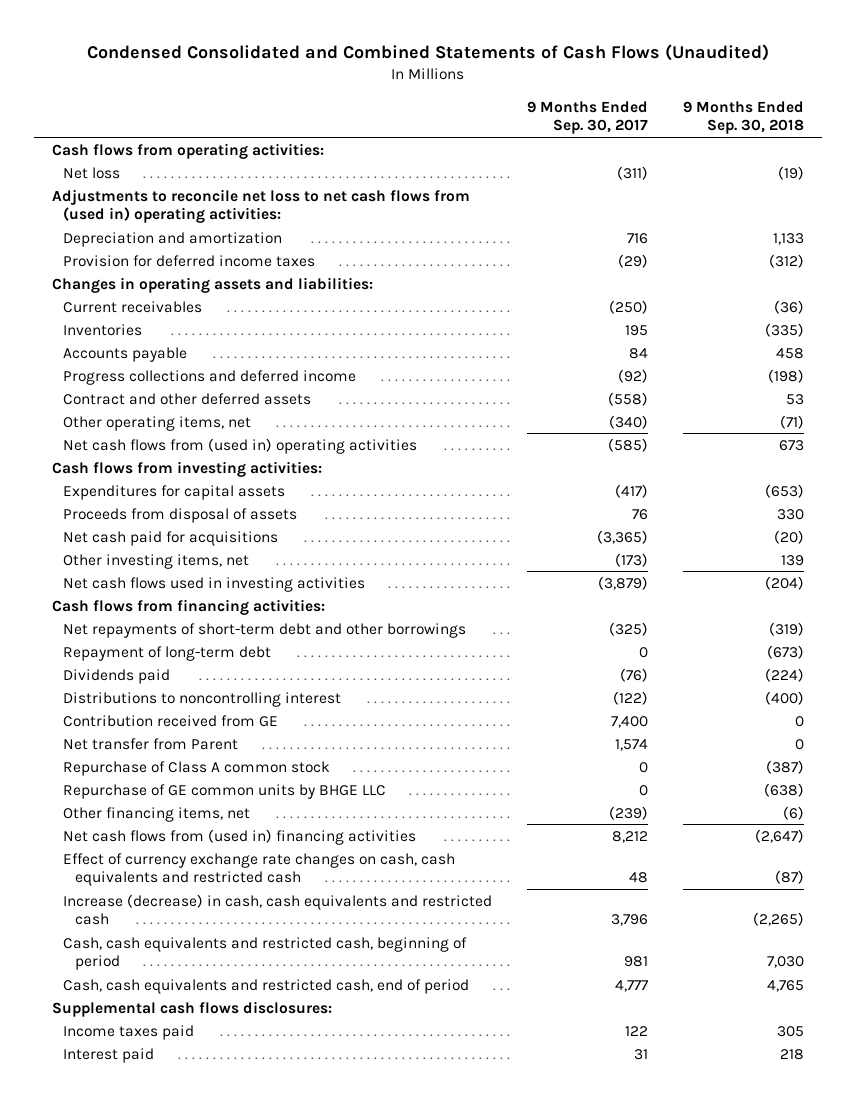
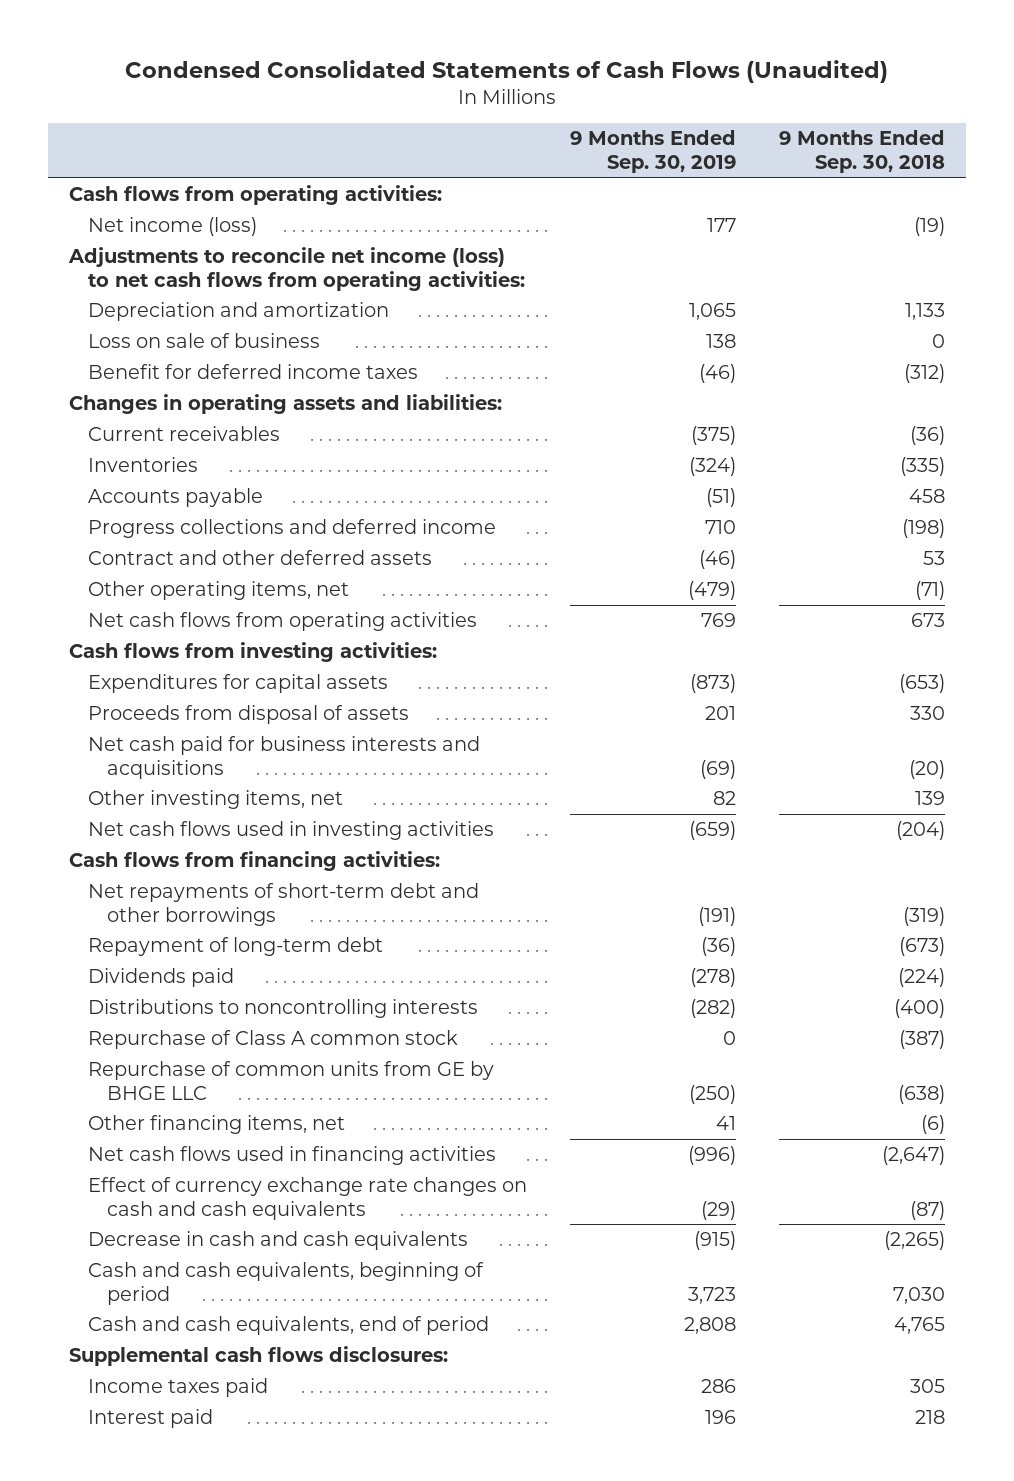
[86,44,769,62] Condensed Consolidated and Combined Statements of Cash Flows (Unaudited) -> [124,59,888,83] Condensed Consolidated Statements of Cash Flows (Unaudited)
[527,100,649,135] 9 Months Ended Sep. 30, 2017 -> none
none -> [569,130,736,173] 9 Months Ended Sep. 30, 2019
[63,166,121,179] Net loss -> [87,217,257,237] Net income (loss)
[51,188,470,224] Adjustments to reconcile net loss to net cash flows from (used in) operating activities: -> [68,247,525,291] Adjustments to reconcile net income (loss) to net cash flows from operating activities:
none -> [87,333,320,349] Loss on sale of business
[63,254,316,267] Provision for deferred income taxes -> [87,364,418,380] Benefit for deferred income taxes
[63,437,418,454] Net cash flows from (used in) operating activities -> [87,612,477,632] Net cash flows from operating activities
[63,530,279,546] Net cash paid for acquisitions -> [87,736,480,779] Net cash paid for business interests and acquisitions
[63,714,279,727] Contribution received from GE -> none
[63,737,239,750] Net transfer from Parent -> none
[63,691,342,707] Distributions to noncontrolling interest -> [87,999,478,1019] Distributions to noncontrolling interests
[63,783,387,799] Repurchase of GE common units by BHGE LLC -> [87,1061,494,1100] Repurchase of common units from GE by BHGE LLC
[63,828,417,845] Net cash flows from (used in) financing activities -> [87,1146,496,1166] Net cash flows used in financing activities
[63,852,456,887] Effect of currency exchange rate changes on cash, cash equivalents and restricted cash -> [87,1177,527,1220] Effect of currency exchange rate changes on cash and cash equivalents
[63,893,493,926] Increase (decrease) in cash, cash equivalents and restricted cash -> [87,1231,468,1251] Decrease in cash and cash equivalents
[63,936,468,971] Cash, cash equivalents and restricted cash, beginning of period -> [87,1262,484,1305] Cash and cash equivalents, beginning of period
[63,978,470,994] Cash, cash equivalents and restricted cash, end of period -> [87,1316,489,1336] Cash and cash equivalents, end of period

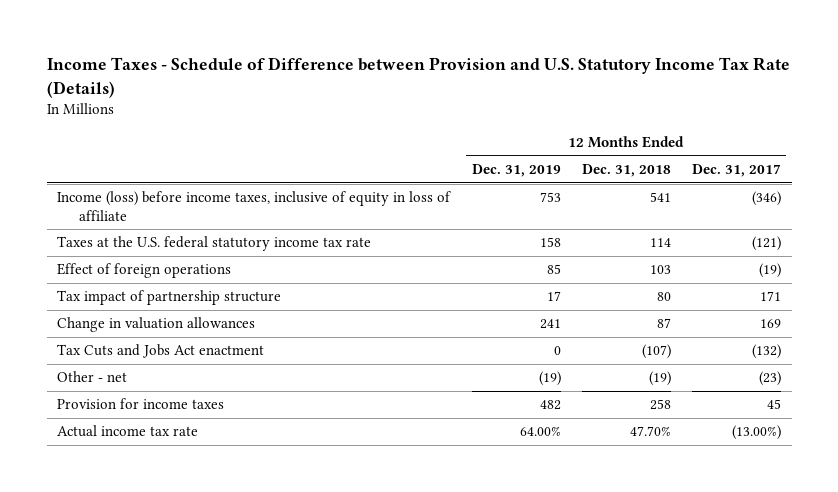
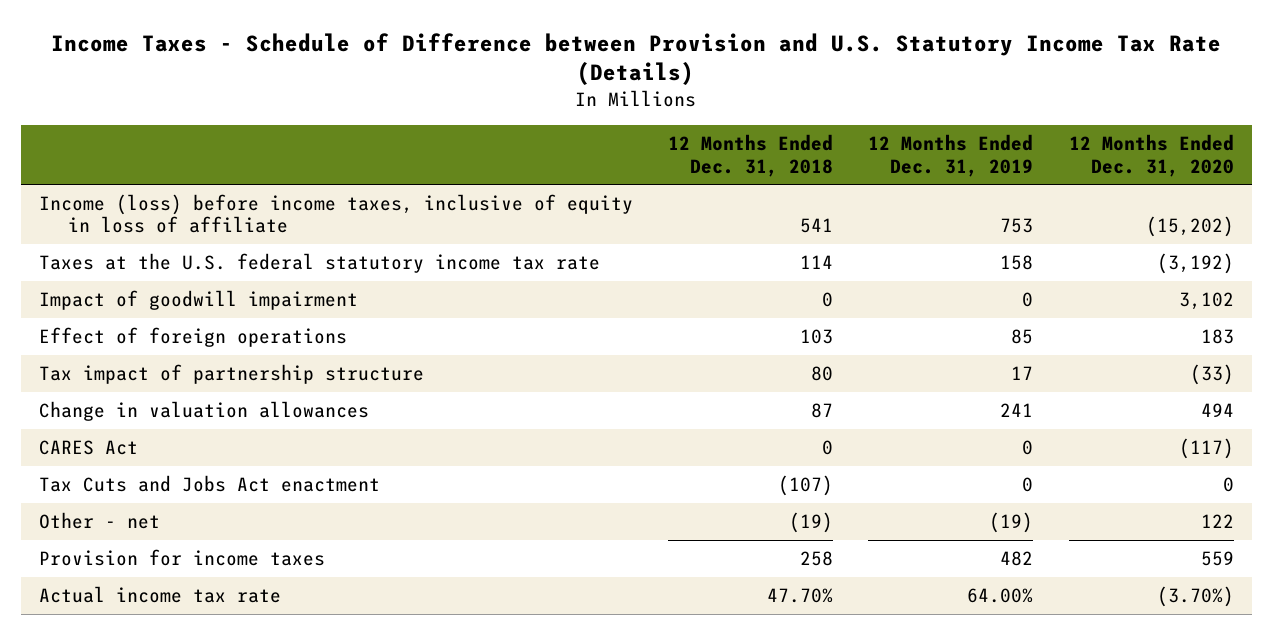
[692,164,782,178] Dec. 31, 2017 -> none
none -> [1068,134,1234,177] 12 Months Ended Dec. 31, 2020
none -> [38,290,358,311] Impact of goodwill impairment
none -> [38,440,138,456] CARES Act

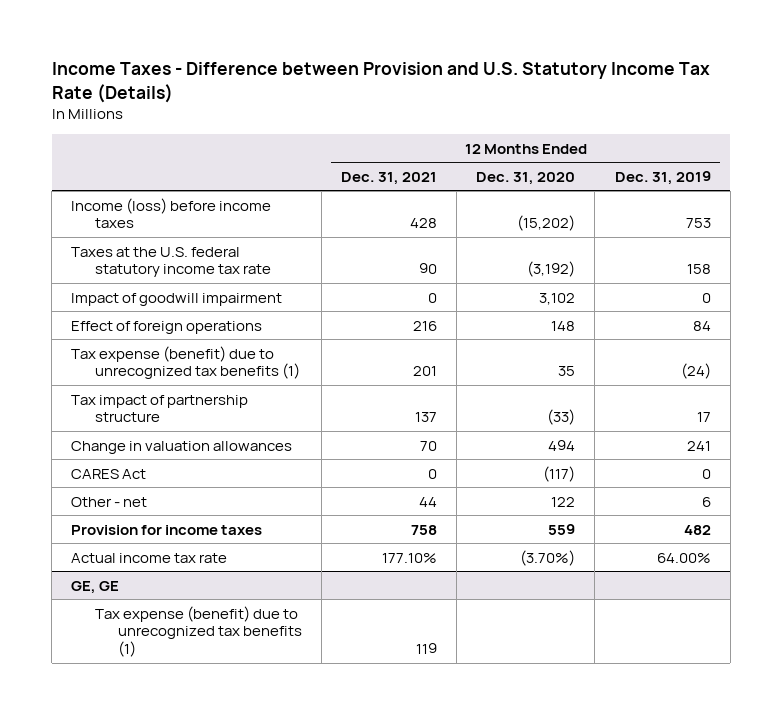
[51,32,1222,86] Income Taxes - Schedule of Difference between Provision and U.S. Statutory Income Tax Rate (Details) -> [51,62,710,103] Income Taxes - Difference between Provision and U.S. Statutory Income Tax Rate (Details)
[668,134,834,177] 12 Months Ended Dec. 31, 2018 -> none
none -> [340,171,437,185] Dec. 31, 2021
[38,194,633,234] Income (loss) before income taxes, inclusive of equity in loss of affiliate -> [71,197,272,229] Income (loss) before income taxes
[1011,329,1034,345] 85 -> [692,320,711,331] 84
[1200,329,1234,345] 183 -> [551,320,576,331] 148
none -> [71,345,300,380] Tax expense (benefit) due to unrecognized tax benefits (1)
[38,475,380,493] Tax Cuts and Jobs Act enactment -> none
[989,512,1034,534] (19) -> [701,496,711,507] 6
none -> [71,580,120,594] GE, GE
none -> [94,605,302,658] Tax expense (benefit) due to unrecognized tax benefits (1)

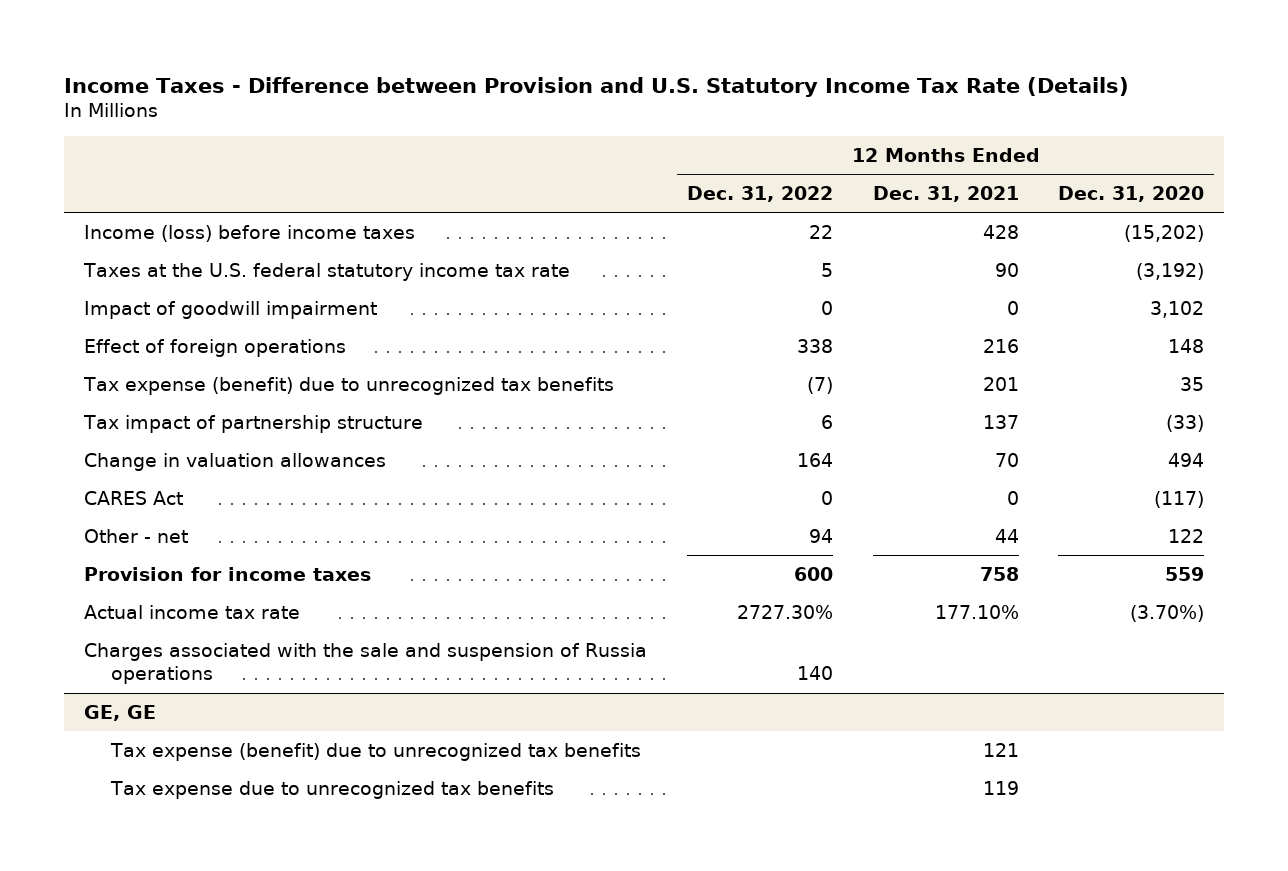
[614,170,711,185] Dec. 31, 2019 -> none
none -> [686,185,833,202] Dec. 31, 2022
[71,345,300,380] Tax expense (benefit) due to unrecognized tax benefits (1) -> [82,376,614,395] Tax expense (benefit) due to unrecognized tax benefits
none -> [83,642,647,685] Charges associated with the sale and suspension of Russia operations
[94,605,302,658] Tax expense (benefit) due to unrecognized tax benefits (1) -> [109,742,641,761] Tax expense (benefit) due to unrecognized tax benefits
[415,643,437,655] 119 -> [982,742,1019,757] 121
none -> [109,780,554,799] Tax expense due to unrecognized tax benefits

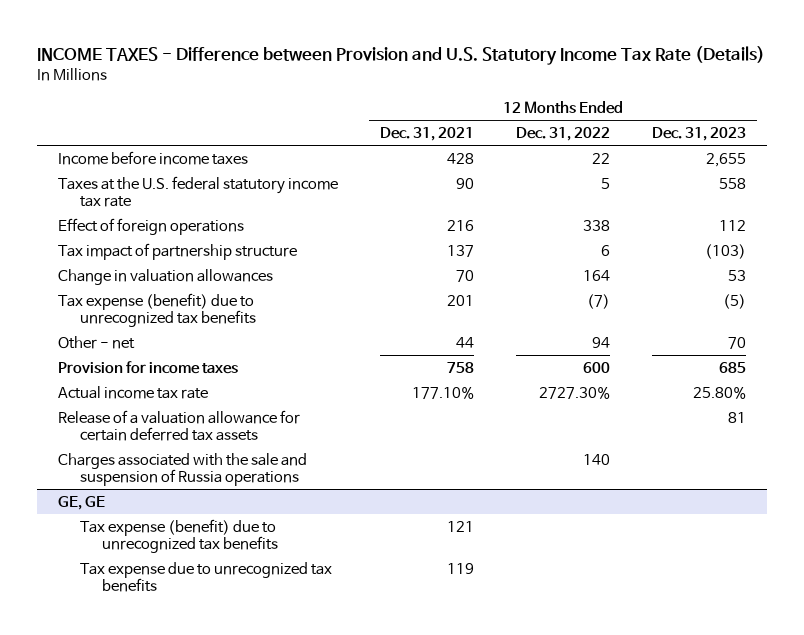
[63,76,1129,97] Income Taxes - Difference between Provision and U.S. Statutory Income Tax Rate (Details) -> [36,45,765,65] INCOME TAXES - Difference between Provision and U.S. Statutory Income Tax Rate (Details)
[1058,185,1205,202] Dec. 31, 2020 -> none
none -> [652,127,747,142] Dec. 31, 2023
[83,224,415,242] Income (loss) before income taxes -> [57,151,248,166] Income before income taxes
[83,300,377,319] Impact of goodwill impairment -> none
[83,490,183,505] CARES Act -> none
[82,376,614,395] Tax expense (benefit) due to unrecognized tax benefits -> [57,293,256,328] Tax expense (benefit) due to unrecognized tax benefits
none -> [57,410,300,442] Release of a valuation allowance for certain deferred tax assets

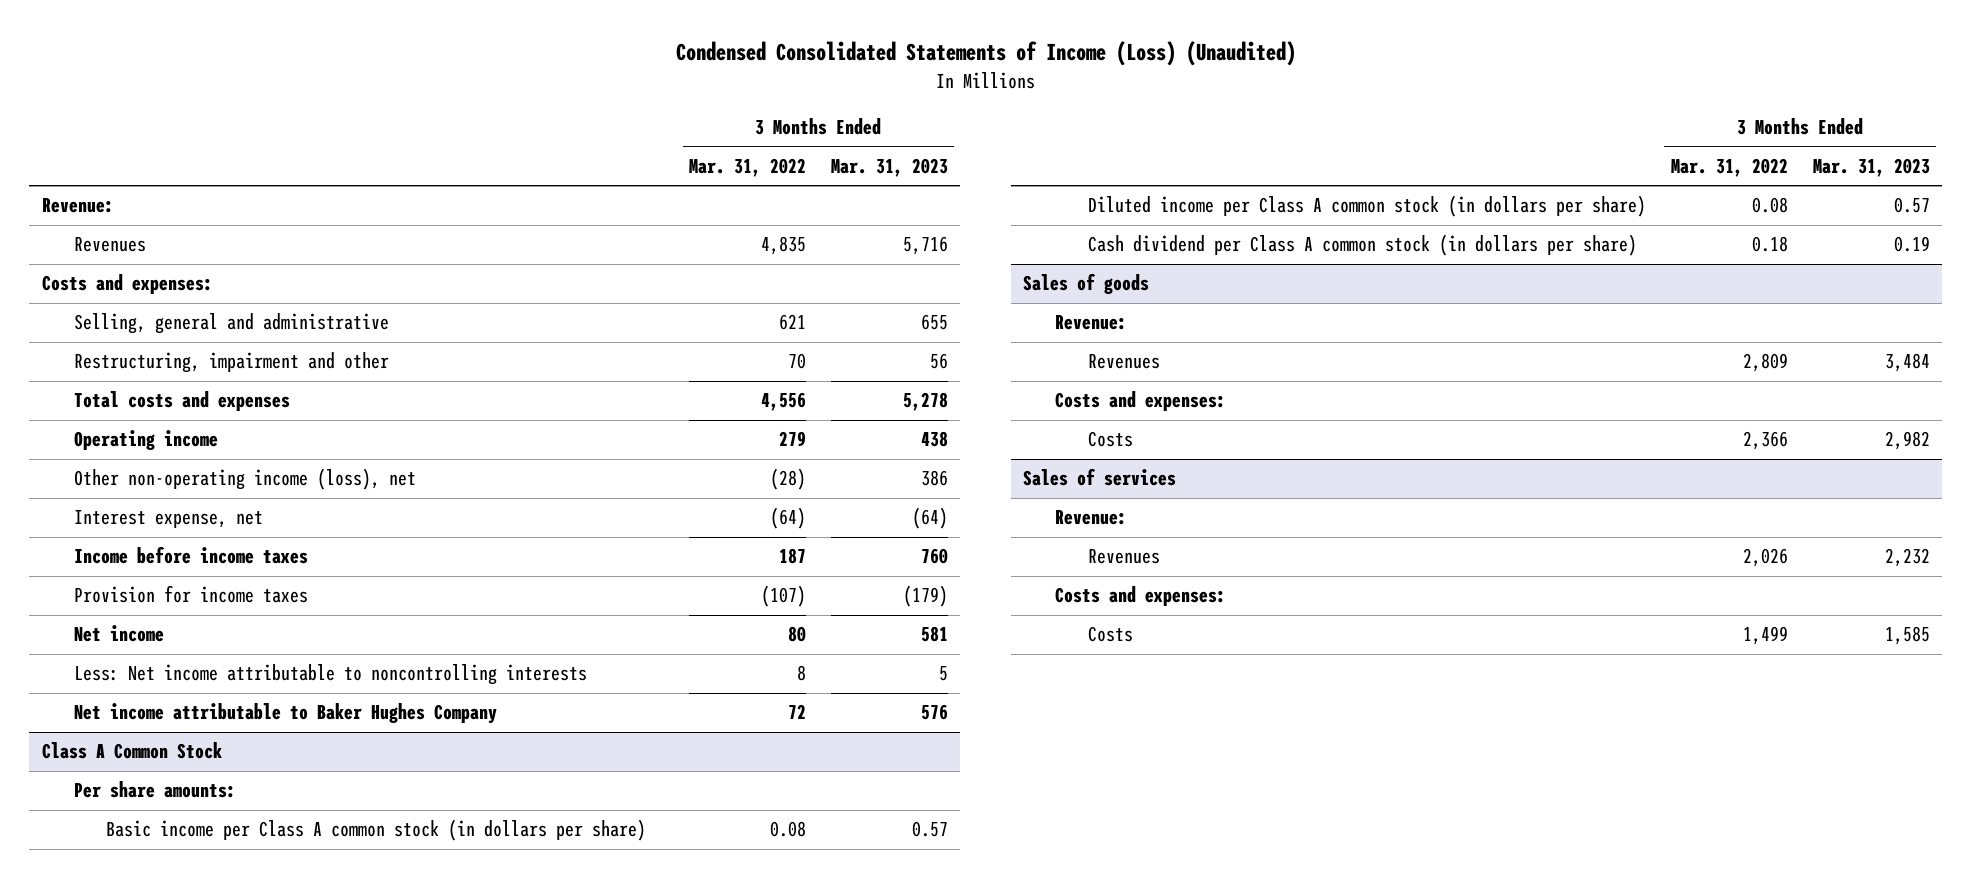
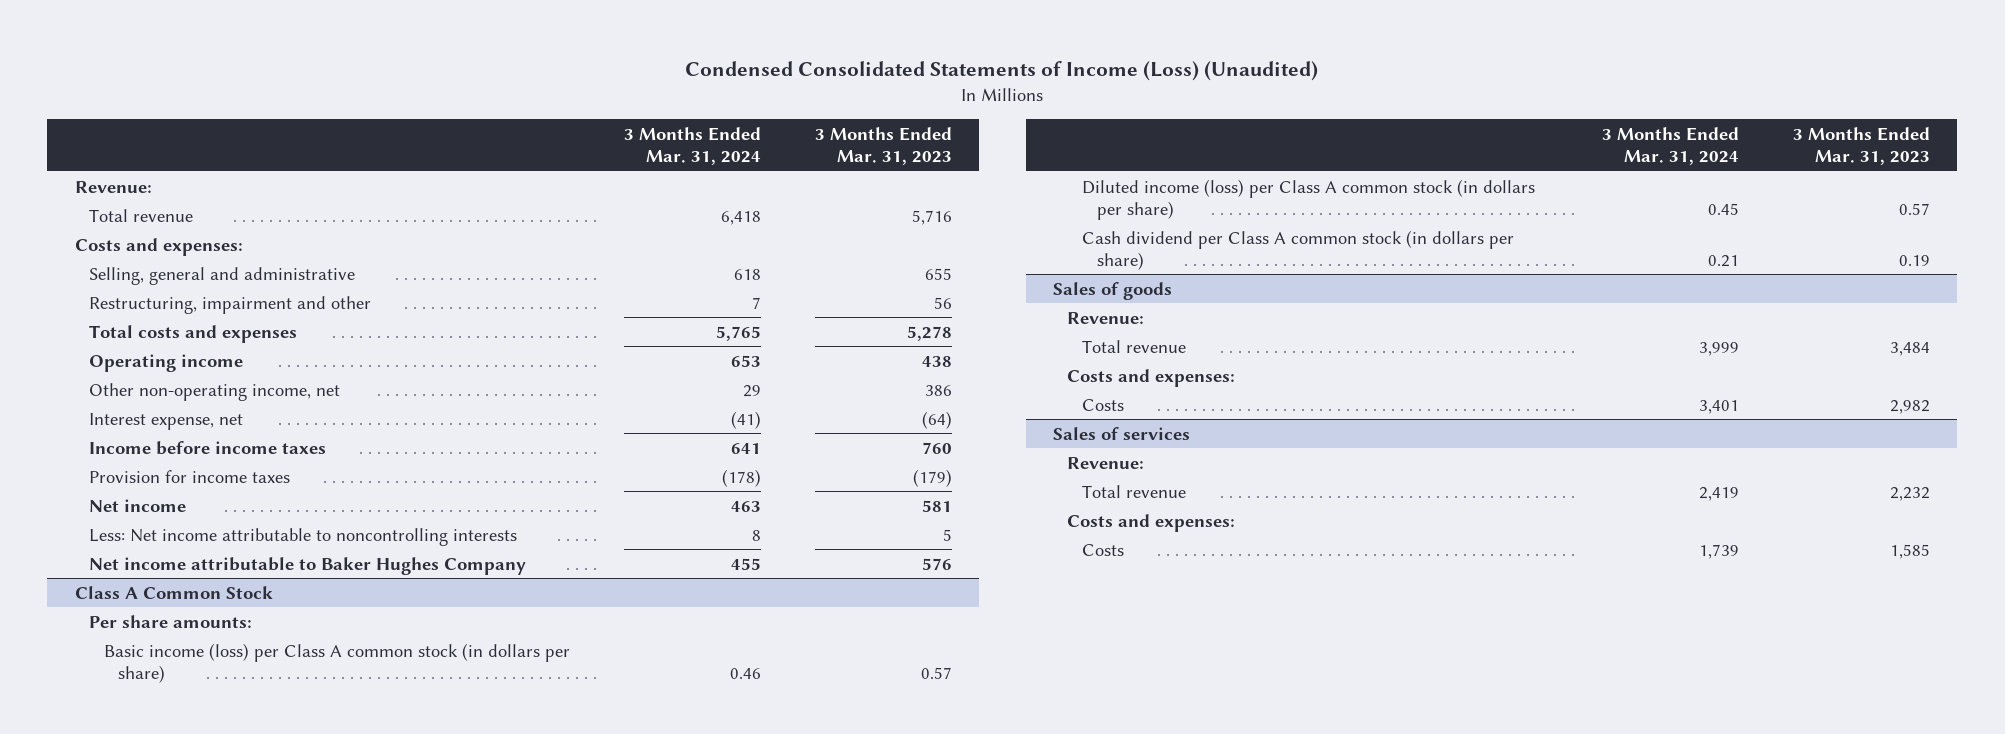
[688,157,806,177] Mar. 31, 2022 -> none
none -> [624,127,762,166] 3 Months Ended Mar. 31, 2024
[73,237,146,253] Revenues -> [89,208,194,222] Total revenue
[73,468,416,491] Other non-operating income (loss), net -> [89,382,341,401] Other non-operating income, net
[106,819,647,842] Basic income per Class A common stock (in dollars per share) -> [103,642,570,683] Basic income (loss) per Class A common stock (in dollars per share)
[1087,195,1646,218] Diluted income per Class A common stock (in dollars per share) -> [1081,178,1535,220] Diluted income (loss) per Class A common stock (in dollars per share)
[1087,354,1160,370] Revenues -> [1081,339,1186,353] Total revenue
[1087,549,1160,565] Revenues -> [1081,484,1186,498] Total revenue

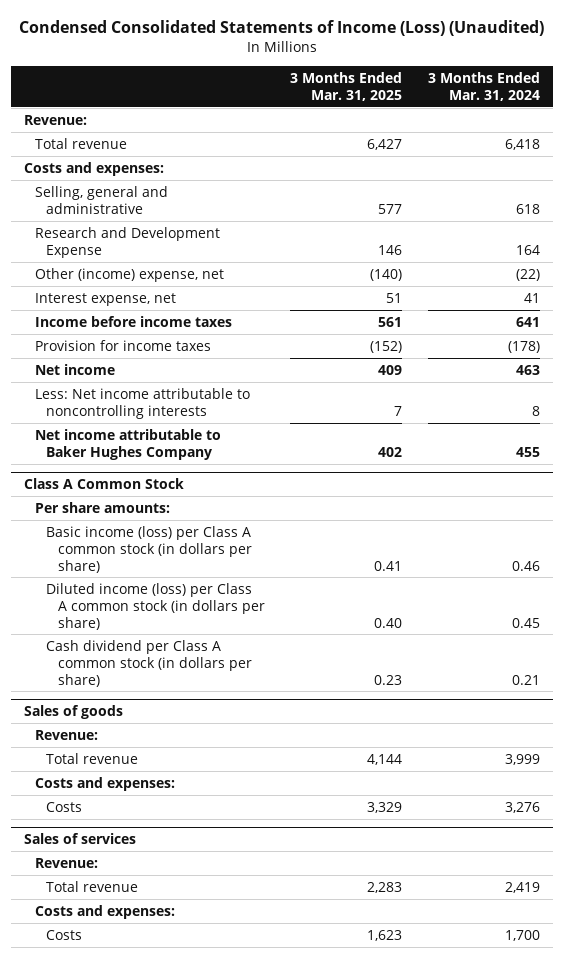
[815,127,953,166] 3 Months Ended Mar. 31, 2023 -> none
none -> [290,71,403,101] 3 Months Ended Mar. 31, 2025
[89,295,372,314] Restructuring, impairment and other -> none
[89,324,298,343] Total costs and expenses -> none
[89,353,244,372] Operating income -> none
none -> [35,226,221,258] Research and Development Expense
[89,382,341,401] Other non-operating income, net -> [35,267,225,282] Other (income) expense, net
[743,384,762,397] 29 -> [515,268,540,281] (22)
[731,410,762,429] (41) -> [523,292,540,303] 41
[1699,399,1740,414] 3,401 -> [504,801,540,813] 3,276
[1699,543,1740,559] 1,739 -> [504,929,540,941] 1,700

